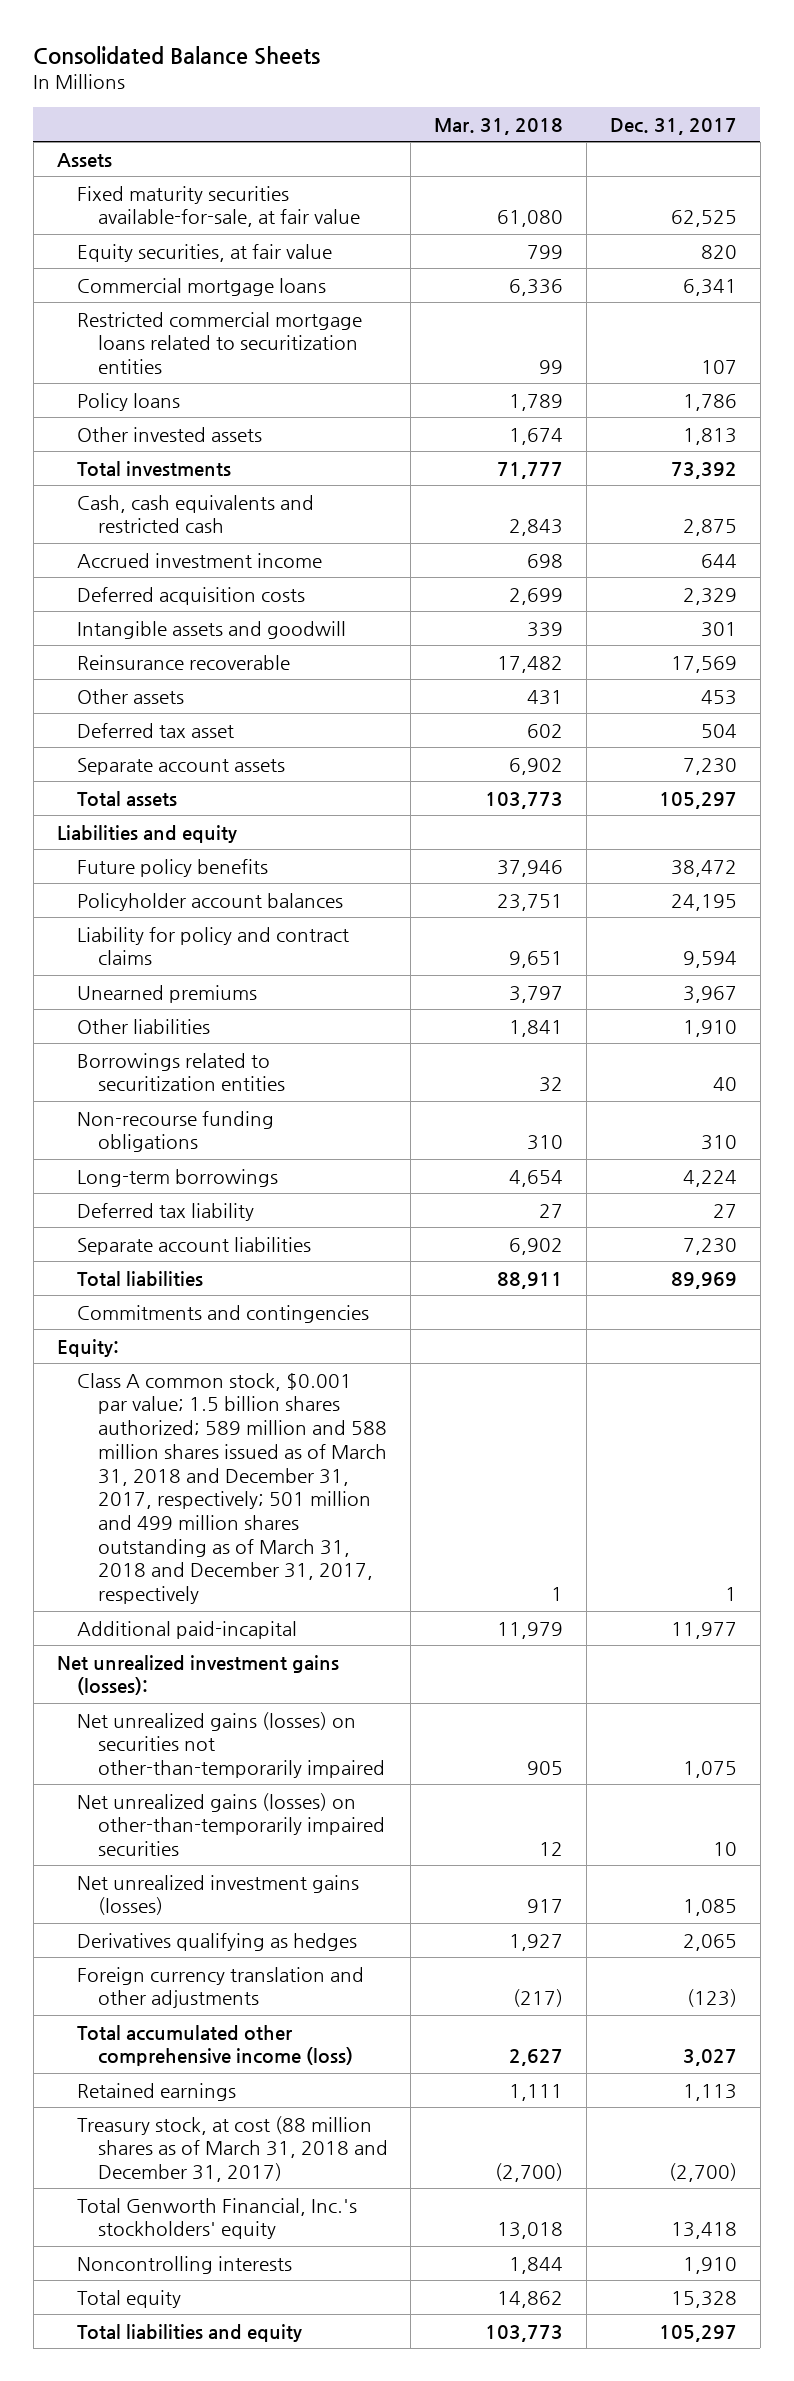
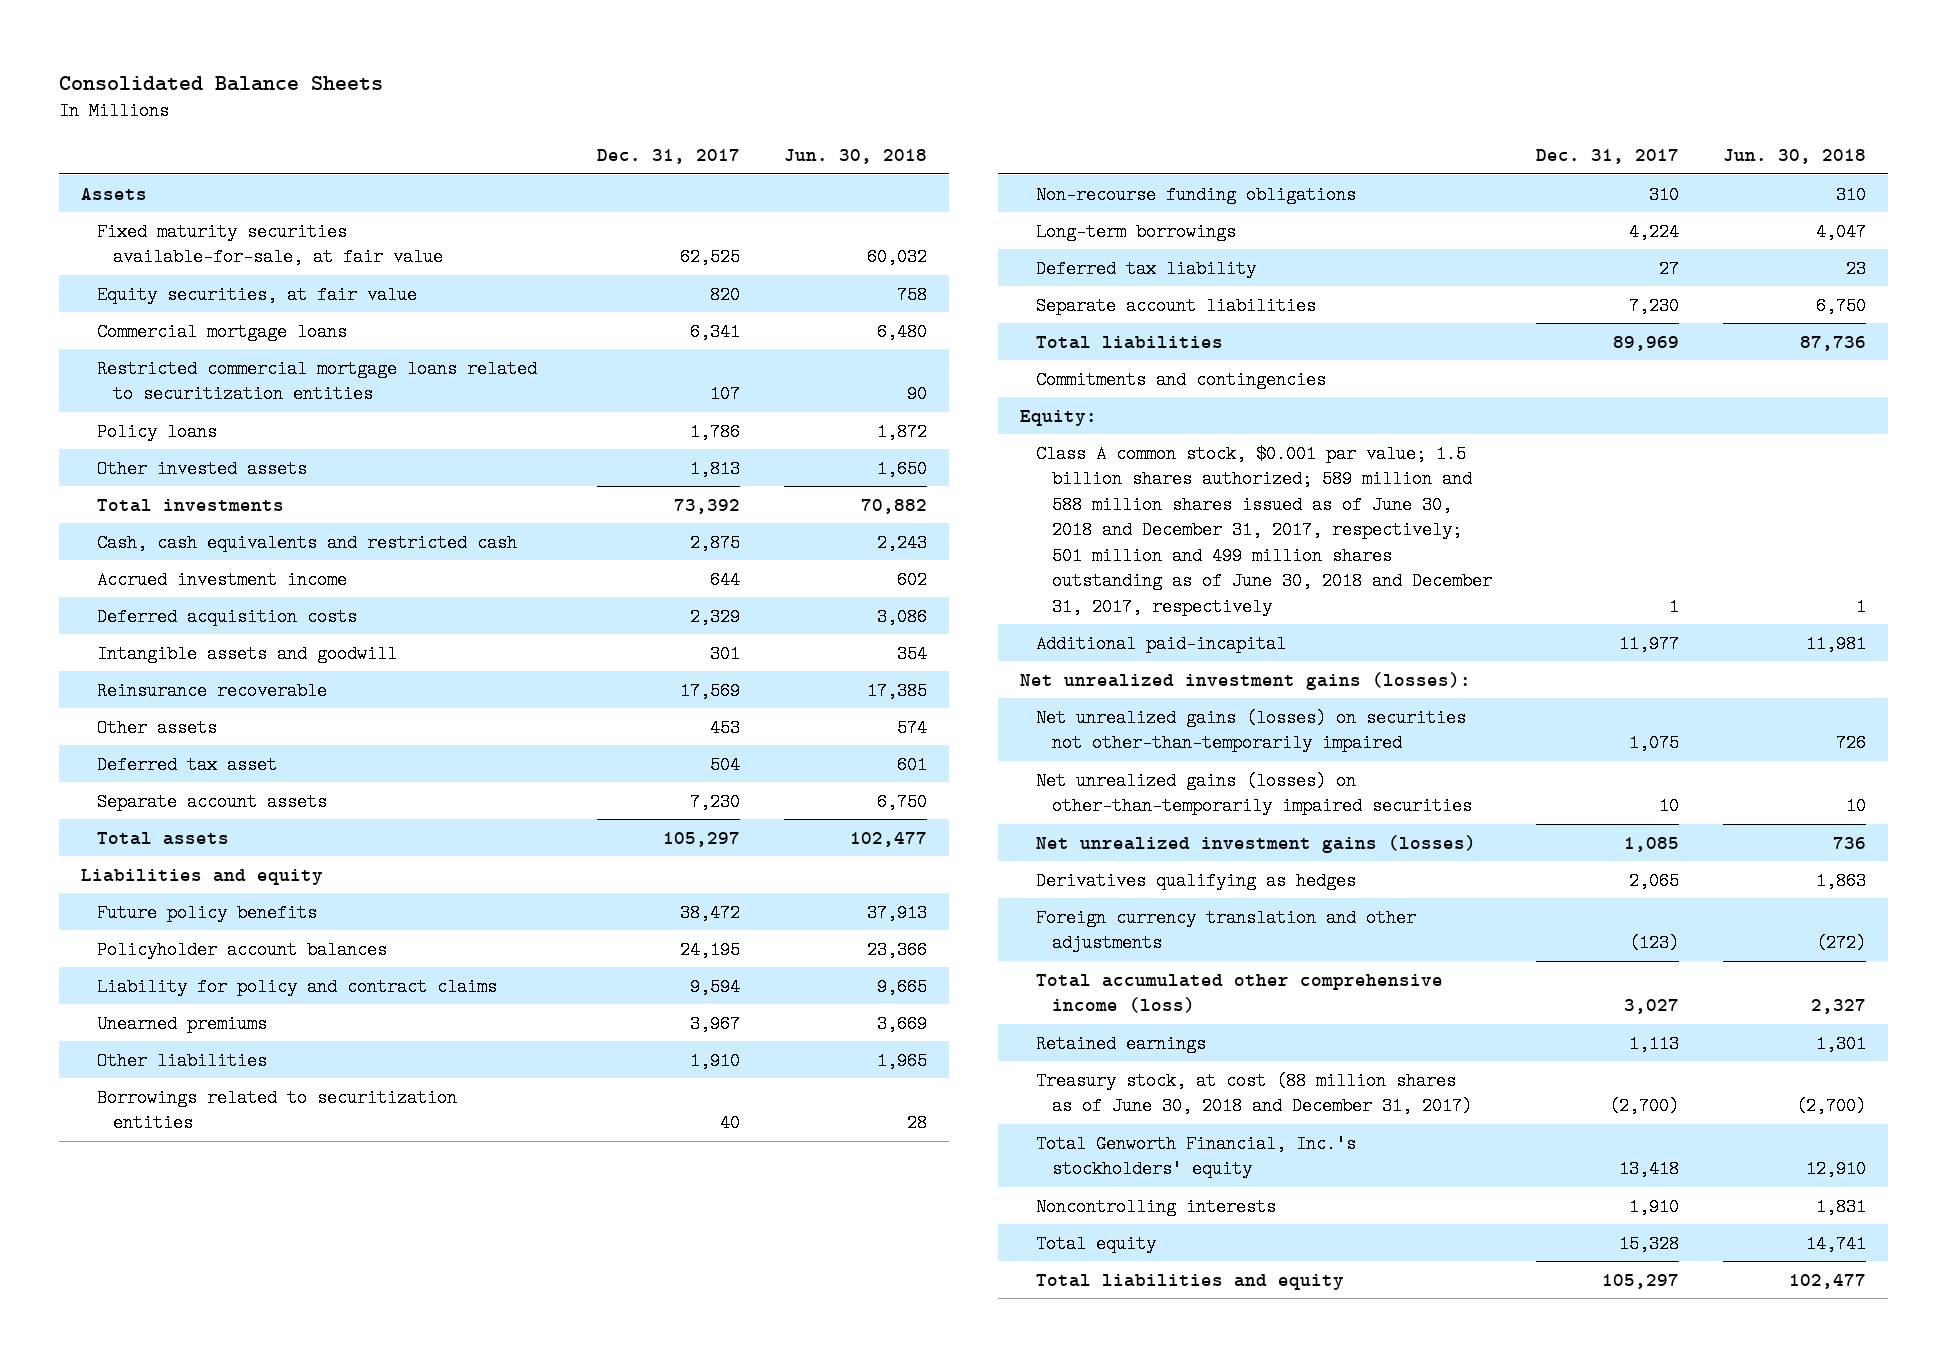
[434,118,564,136] Mar. 31, 2018 -> none
none -> [783,149,927,165] Jun. 30, 2018
[77,1372,387,1605] Class A common stock, $0.001 par value; 1.5 billion shares authorized; 589 million and 588 million shares issued as of March 31, 2018 and December 31, 2017, respectively; 501 million and 499 million shares outstanding as of March 31, 2018 and December 31, 2017, respectively -> [1036,444,1493,616] Class A common stock, $0.001 par value; 1.5 billion shares authorized; 589 million and 588 million shares issued as of June 30, 2018 and December 31, 2017, respectively; 501 million and 499 million shares outstanding as of June 30, 2018 and December 31, 2017, respectively
[77,2115,388,2183] Treasury stock, at cost (88 million shares as of March 31, 2018 and December 31, 2017) -> [1036,1071,1473,1116] Treasury stock, at cost (88 million shares as of June 30, 2018 and December 31, 2017)

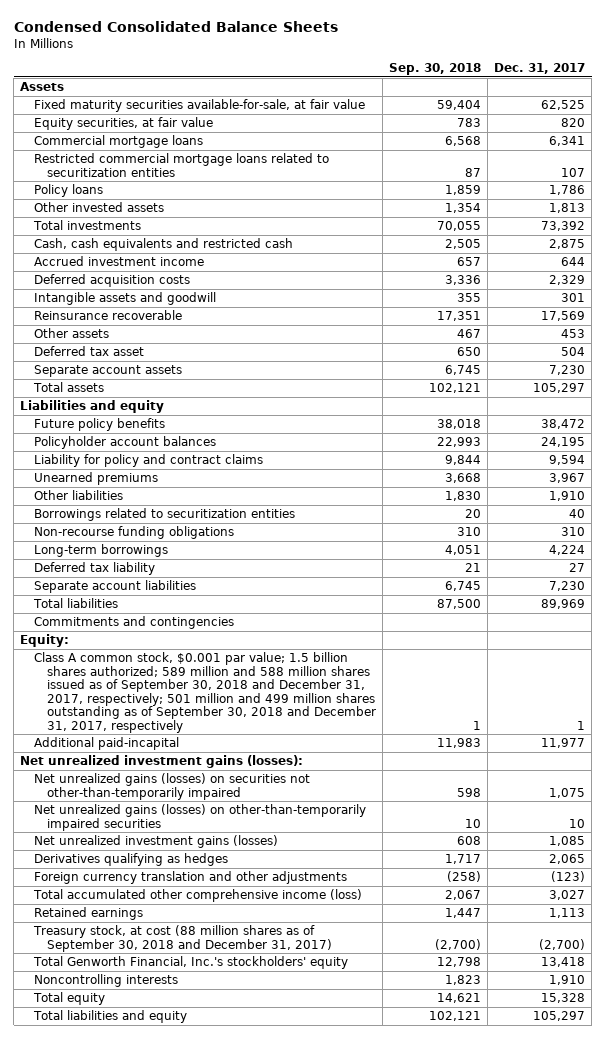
[58,75,383,91] Consolidated Balance Sheets -> [13,20,338,32] Condensed Consolidated Balance Sheets
[783,149,927,165] Jun. 30, 2018 -> none
none -> [388,63,481,76] Sep. 30, 2018
[1036,444,1493,616] Class A common stock, $0.001 par value; 1.5 billion shares authorized; 589 million and 588 million shares issued as of June 30, 2018 and December 31, 2017, respectively; 501 million and 499 million shares outstanding as of June 30, 2018 and December 31, 2017, respectively -> [33,652,376,733] Class A common stock, $0.001 par value; 1.5 billion shares authorized; 589 million and 588 million shares issued as of September 30, 2018 and December 31, 2017, respectively; 501 million and 499 million shares outstanding as of September 30, 2018 and December 31, 2017, respectively
[1036,1071,1473,1116] Treasury stock, at cost (88 million shares as of June 30, 2018 and December 31, 2017) -> [32,925,332,952] Treasury stock, at cost (88 million shares as of September 30, 2018 and December 31, 2017)

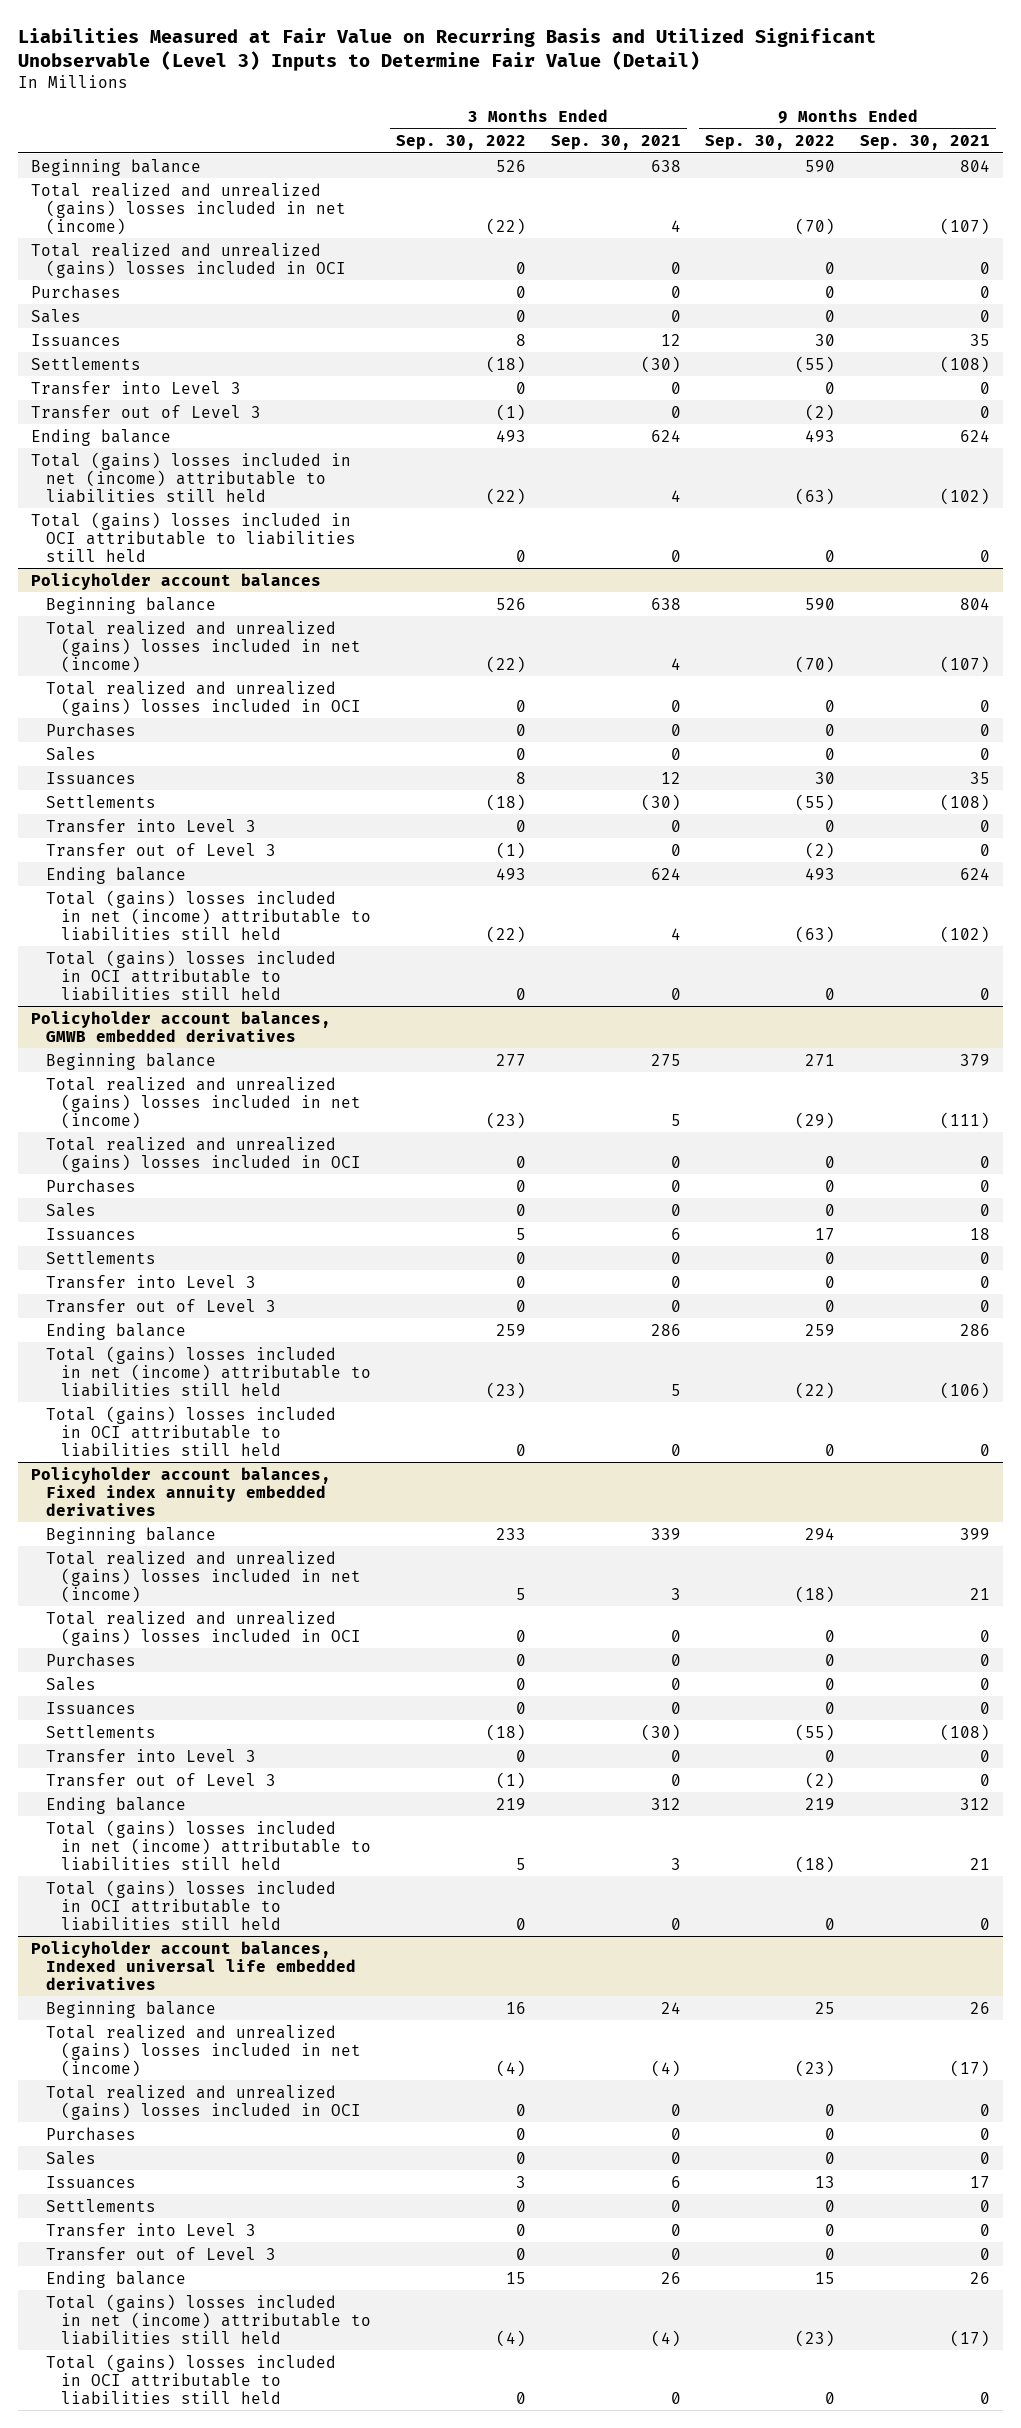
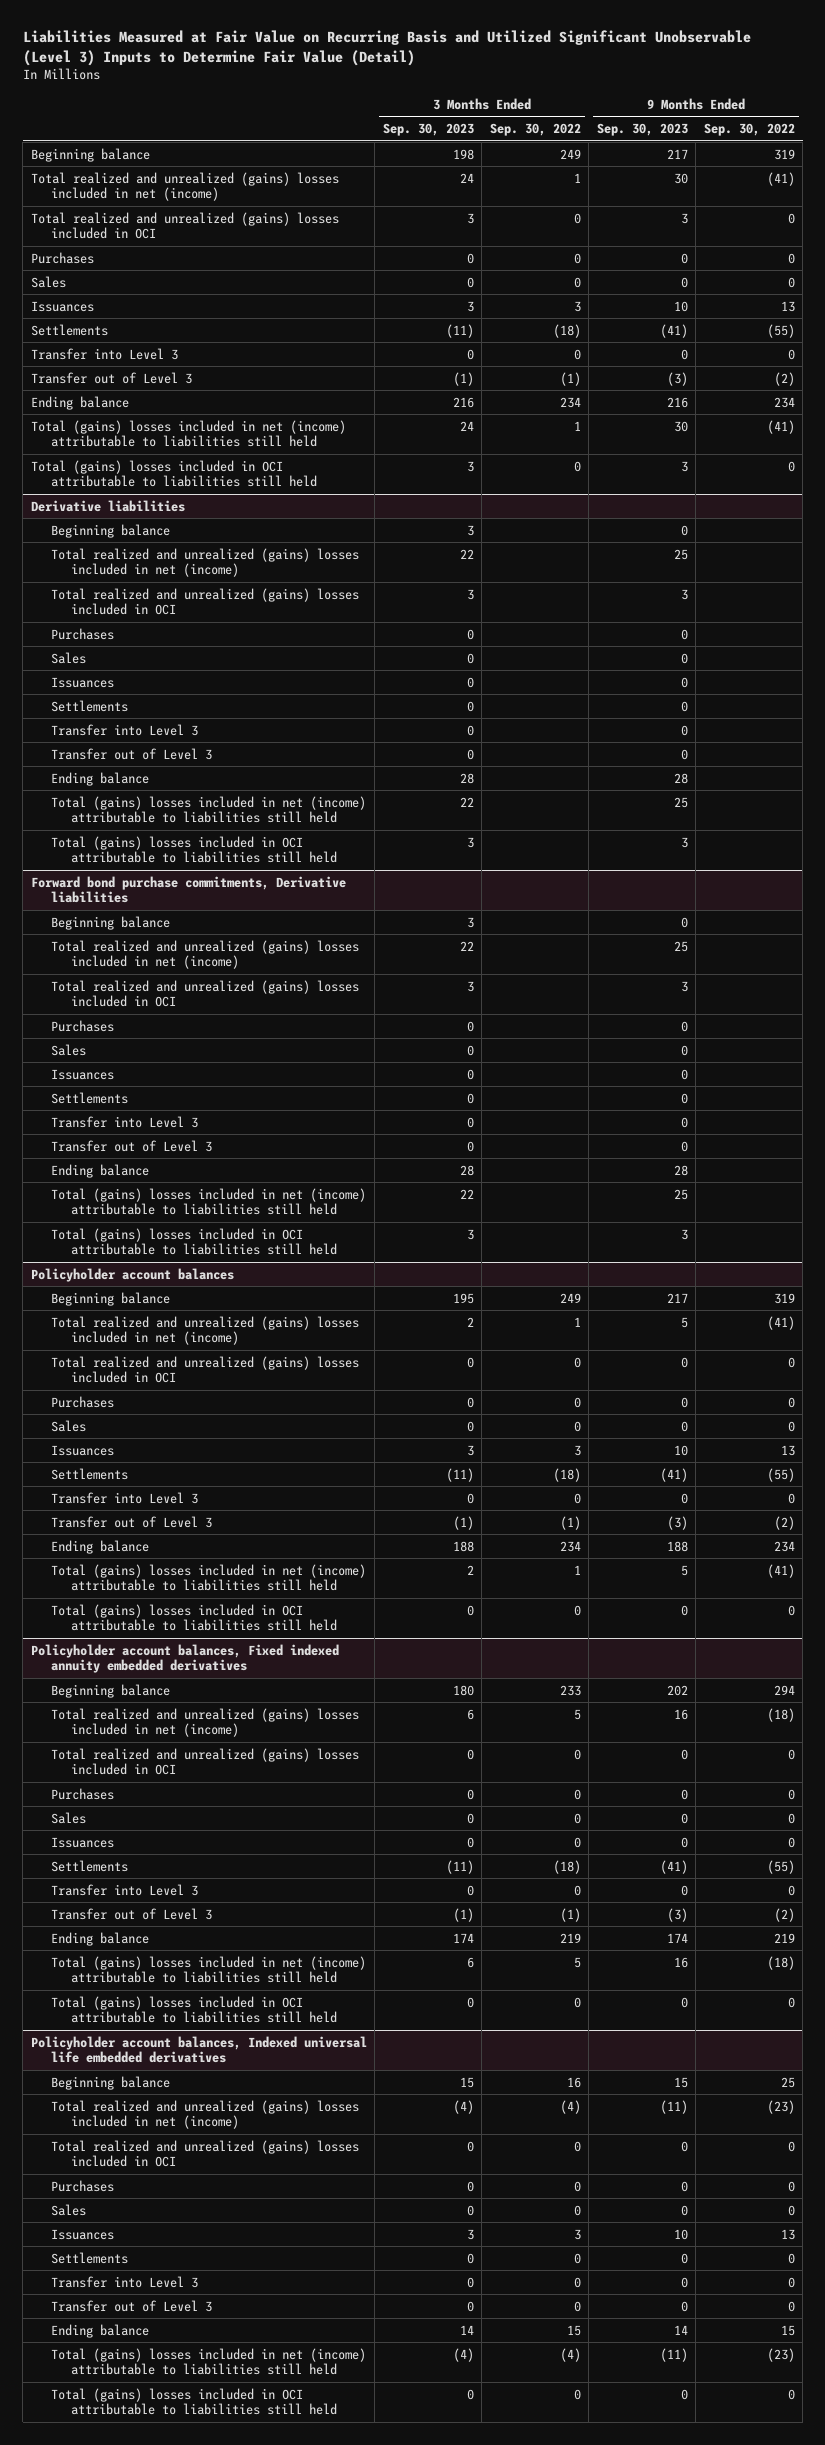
[550,134,681,150] Sep. 30, 2021 -> none
[860,134,991,150] Sep. 30, 2021 -> none
none -> [382,123,474,137] Sep. 30, 2023
none -> [596,123,688,137] Sep. 30, 2023
[495,159,526,172] 526 -> [559,148,581,159] 249
[805,159,836,172] 590 -> [773,148,795,160] 319
[485,217,526,235] (22) -> [573,172,581,183] 1
[795,217,836,235] (70) -> [766,171,795,186] (41)
[515,333,526,346] 8 -> [573,300,581,312] 3
[815,333,836,346] 30 -> [780,300,795,312] 13
[495,429,526,442] 493 -> [559,396,581,408] 234
[805,429,836,442] 493 -> [773,396,795,408] 234
[485,487,526,505] (22) -> [573,420,581,431] 1
[795,487,836,505] (63) -> [766,419,795,434] (41)
none -> [30,499,185,512] Derivative liabilities
none -> [50,523,170,538] Beginning balance
none -> [50,547,359,577] Total realized and unrealized (gains) losses included in net (income)
none -> [50,587,359,615] Total realized and unrealized (gains) losses included in OCI
none -> [50,627,114,640] Purchases
none -> [50,651,86,664] Sales
none -> [50,676,114,688] Issuances
none -> [50,699,128,712] Settlements
none -> [50,723,198,736] Transfer into Level 3
none -> [50,747,212,760] Transfer out of Level 3
none -> [50,771,149,786] Ending balance
none -> [50,795,366,823] Total (gains) losses included in net (income) attributable to liabilities still held
none -> [50,835,338,863] Total (gains) losses included in OCI attributable to liabilities still held
none -> [30,875,346,903] Forward bond purchase commitments, Derivative liabilities
none -> [50,915,170,930] Beginning balance
none -> [50,939,359,969] Total realized and unrealized (gains) losses included in net (income)
none -> [50,979,359,1007] Total realized and unrealized (gains) losses included in OCI
none -> [50,1019,114,1032] Purchases
none -> [50,1043,86,1056] Sales
none -> [50,1068,114,1080] Issuances
none -> [50,1091,128,1104] Settlements
none -> [50,1115,198,1128] Transfer into Level 3
none -> [50,1139,212,1152] Transfer out of Level 3
none -> [50,1163,149,1178] Ending balance
none -> [50,1187,366,1215] Total (gains) losses included in net (income) attributable to liabilities still held
none -> [50,1227,338,1255] Total (gains) losses included in OCI attributable to liabilities still held
[495,597,526,610] 526 -> [559,1292,581,1303] 249
[805,597,836,610] 590 -> [773,1292,795,1304] 319
[485,655,526,673] (22) -> [573,1316,581,1327] 1
[795,655,836,673] (70) -> [766,1315,795,1330] (41)
[515,771,526,784] 8 -> [573,1444,581,1456] 3
[815,771,836,784] 30 -> [780,1444,795,1456] 13
[45,949,336,1001] Total (gains) losses included in OCI attributable to liabilities still held -> none
[30,1010,331,1042] Policyholder account balances, GMWB embedded derivatives -> none
[45,1052,216,1070] Beginning balance -> none
[45,1076,361,1129] Total realized and unrealized (gains) losses included in net (income) -> none
[45,1136,361,1172] Total realized and unrealized (gains) losses included in OCI -> none
[45,1178,136,1193] Purchases -> none
[45,1202,96,1217] Sales -> none
[45,1227,136,1241] Issuances -> none
[45,1250,156,1264] Settlements -> none
[45,1274,256,1289] Transfer into Level 3 -> none
[45,1298,276,1313] Transfer out of Level 3 -> none
[45,1322,186,1340] Ending balance -> none
[45,1345,371,1397] Total (gains) losses included in net (income) attributable to liabilities still held -> none
[495,867,526,880] 493 -> [559,1540,581,1552] 234
[805,867,836,880] 493 -> [773,1540,795,1552] 234
[485,925,526,943] (22) -> [573,1564,581,1575] 1
[795,925,836,943] (63) -> [766,1563,795,1578] (41)
[30,1466,331,1516] Policyholder account balances, Fixed index annuity embedded derivatives -> [30,1643,339,1673] Policyholder account balances, Fixed indexed annuity embedded derivatives

